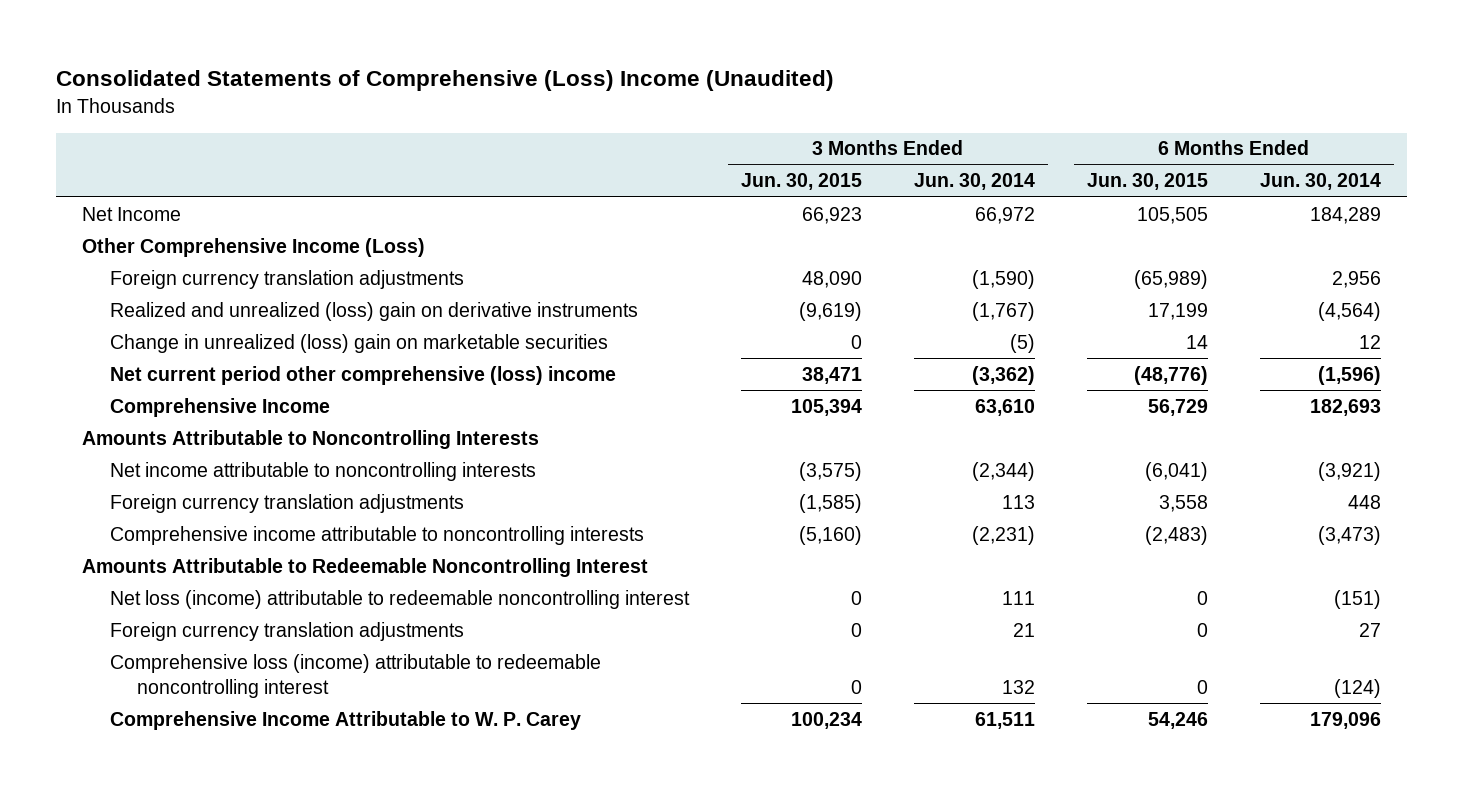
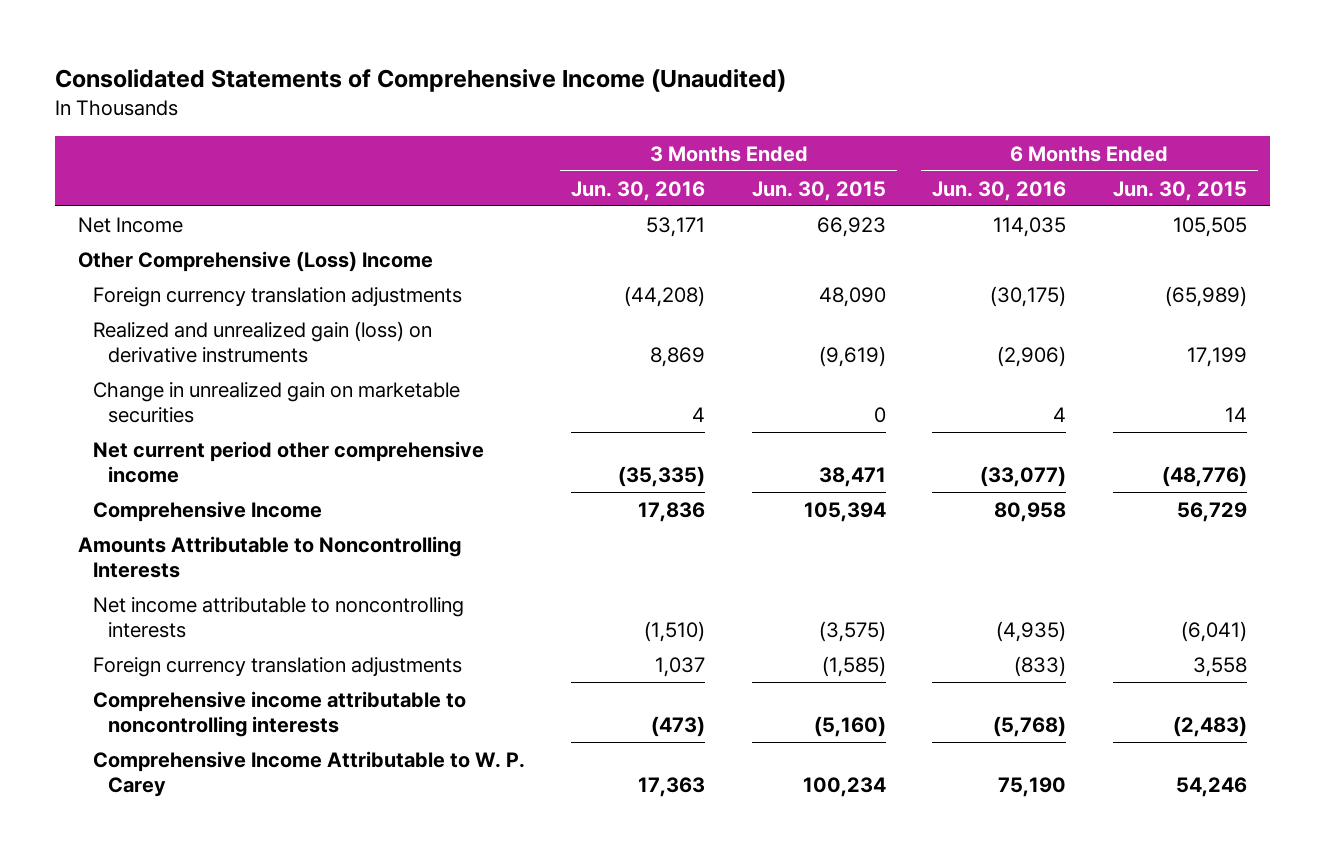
[55,70,834,92] Consolidated Statements of Comprehensive (Loss) Income (Unaudited) -> [54,68,786,92] Consolidated Statements of Comprehensive Income (Unaudited)
[913,173,1035,191] Jun. 30, 2014 -> none
[1260,173,1382,191] Jun. 30, 2014 -> none
none -> [571,180,706,201] Jun. 30, 2016
none -> [932,180,1067,201] Jun. 30, 2016
[81,237,425,257] Other Comprehensive Income (Loss) -> [77,250,433,272] Other Comprehensive (Loss) Income
[109,301,638,321] Realized and unrealized (loss) gain on derivative instruments -> [92,320,432,363] Realized and unrealized gain (loss) on derivative instruments
[109,333,608,353] Change in unrealized (loss) gain on marketable securities -> [92,381,460,423] Change in unrealized gain on marketable securities
[109,365,616,385] Net current period other comprehensive (loss) income -> [92,440,484,483] Net current period other comprehensive income
[81,557,648,577] Amounts Attributable to Redeemable Noncontrolling Interest -> none
[109,589,690,609] Net loss (income) attributable to redeemable noncontrolling interest -> none
[109,621,464,641] Foreign currency translation adjustments -> none
[109,653,601,699] Comprehensive loss (income) attributable to redeemable noncontrolling interest -> none

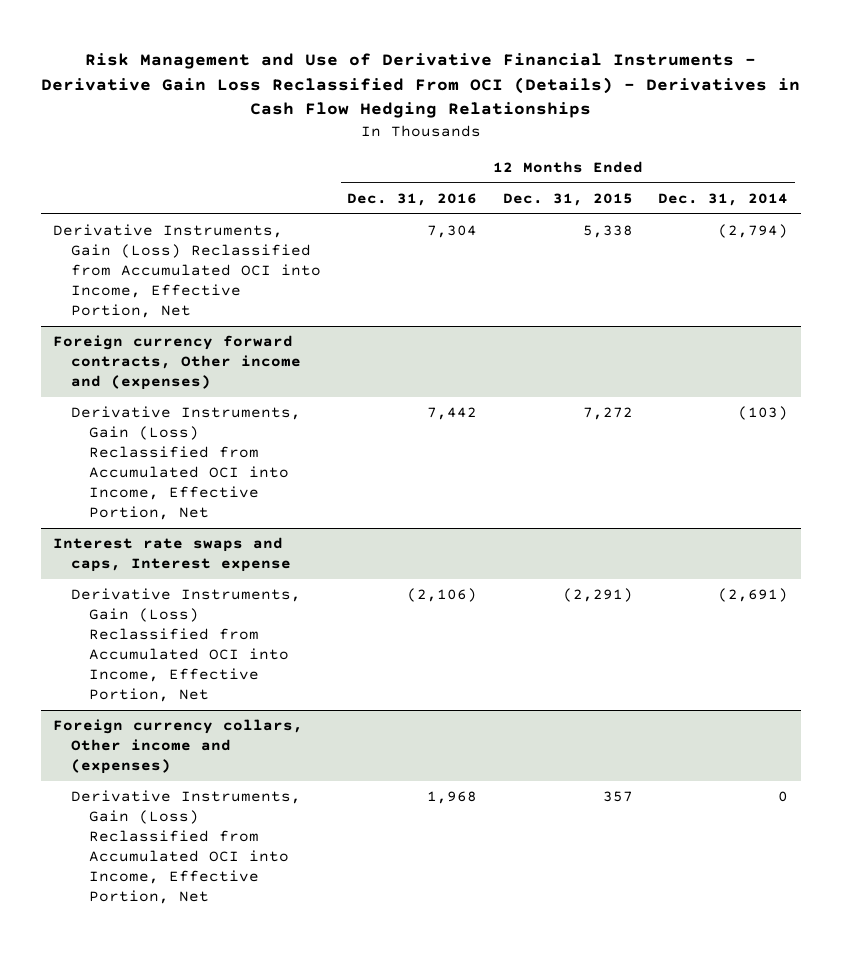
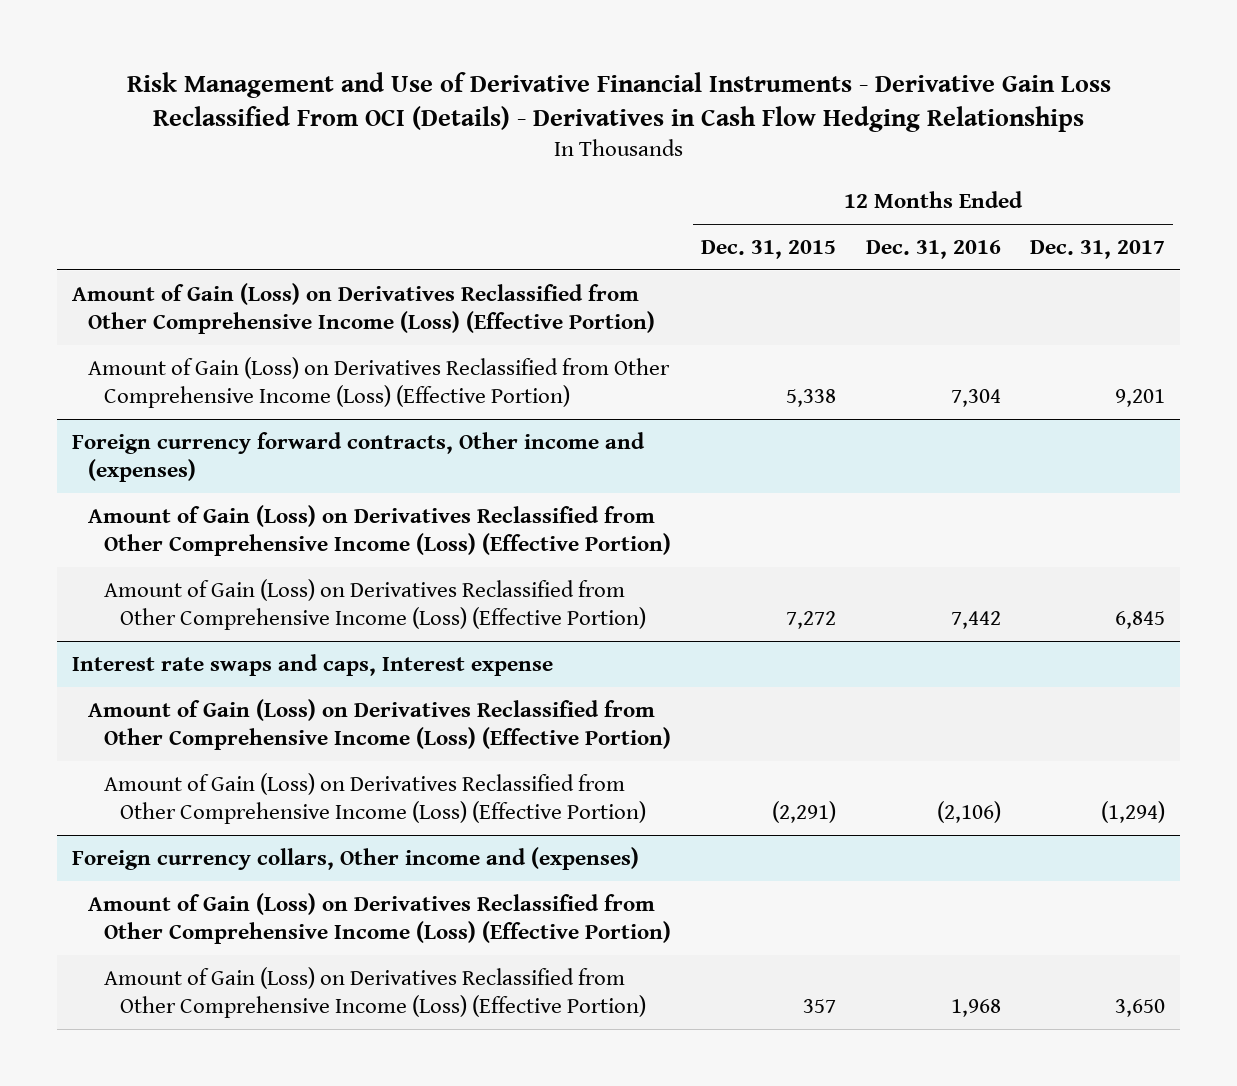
[658,192,789,206] Dec. 31, 2014 -> none
none -> [1030,240,1166,260] Dec. 31, 2017
none -> [71,282,656,334] Amount of Gain (Loss) on Derivatives Reclassified from Other Comprehensive Income (Loss) (Effective Portion)
[53,224,322,318] Derivative Instruments, Gain (Loss) Reclassified from Accumulated OCI into Income, Effective Portion, Net -> [88,356,671,408] Amount of Gain (Loss) on Derivatives Reclassified from Other Comprehensive Income (Loss) (Effective Portion)
none -> [88,504,672,556] Amount of Gain (Loss) on Derivatives Reclassified from Other Comprehensive Income (Loss) (Effective Portion)
[71,406,302,520] Derivative Instruments, Gain (Loss) Reclassified from Accumulated OCI into Income, Effective Portion, Net -> [104,578,647,630] Amount of Gain (Loss) on Derivatives Reclassified from Other Comprehensive Income (Loss) (Effective Portion)
none -> [88,698,672,750] Amount of Gain (Loss) on Derivatives Reclassified from Other Comprehensive Income (Loss) (Effective Portion)
[71,588,302,702] Derivative Instruments, Gain (Loss) Reclassified from Accumulated OCI into Income, Effective Portion, Net -> [104,772,647,824] Amount of Gain (Loss) on Derivatives Reclassified from Other Comprehensive Income (Loss) (Effective Portion)
none -> [88,892,672,944] Amount of Gain (Loss) on Derivatives Reclassified from Other Comprehensive Income (Loss) (Effective Portion)
[71,790,302,904] Derivative Instruments, Gain (Loss) Reclassified from Accumulated OCI into Income, Effective Portion, Net -> [104,966,647,1018] Amount of Gain (Loss) on Derivatives Reclassified from Other Comprehensive Income (Loss) (Effective Portion)

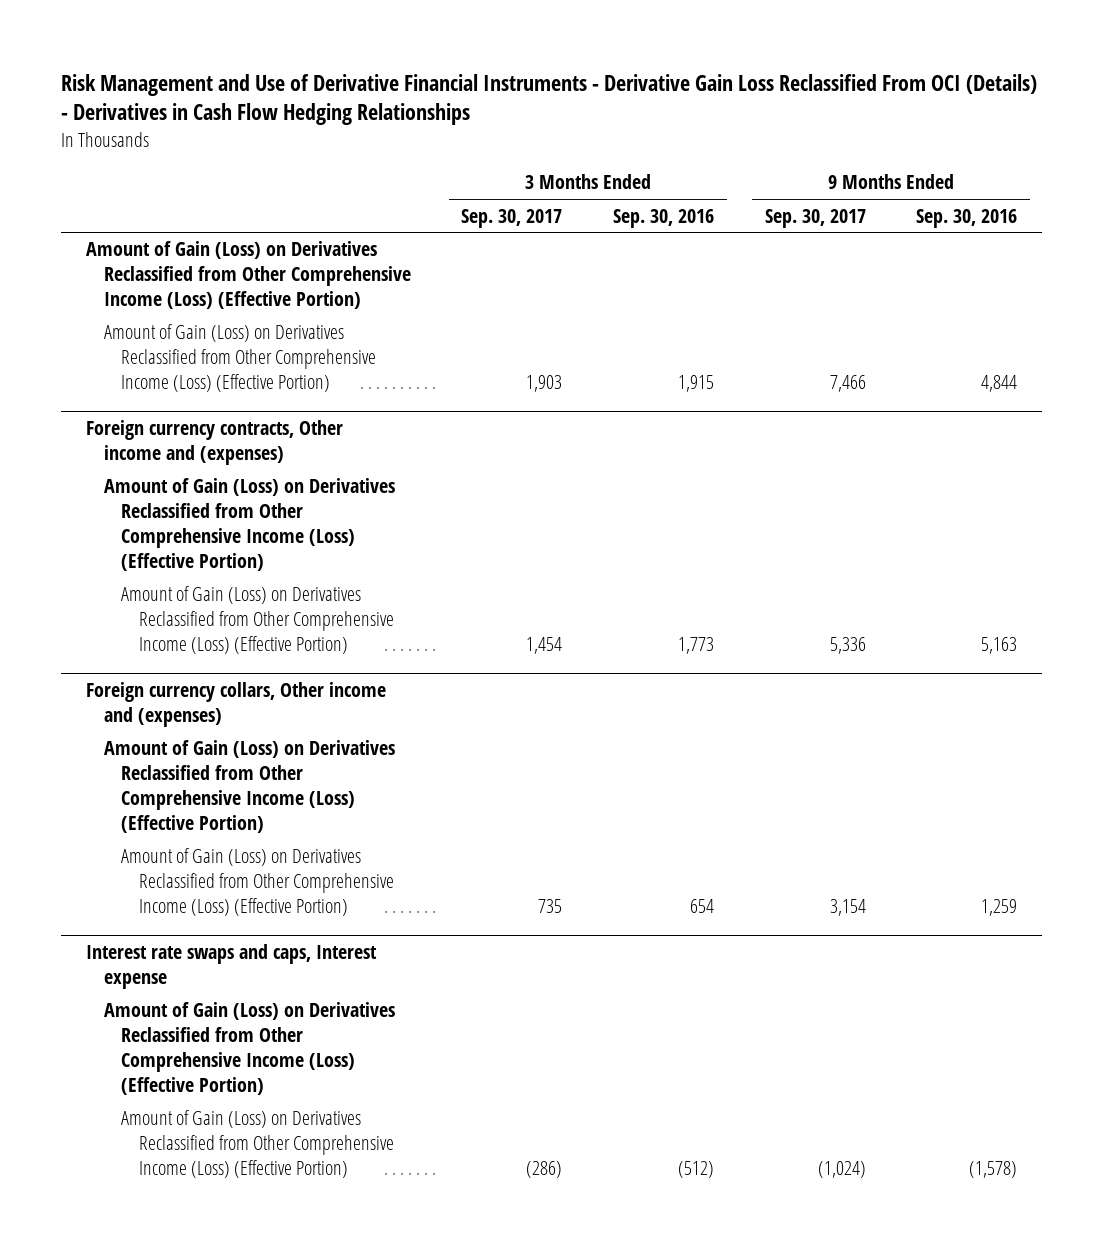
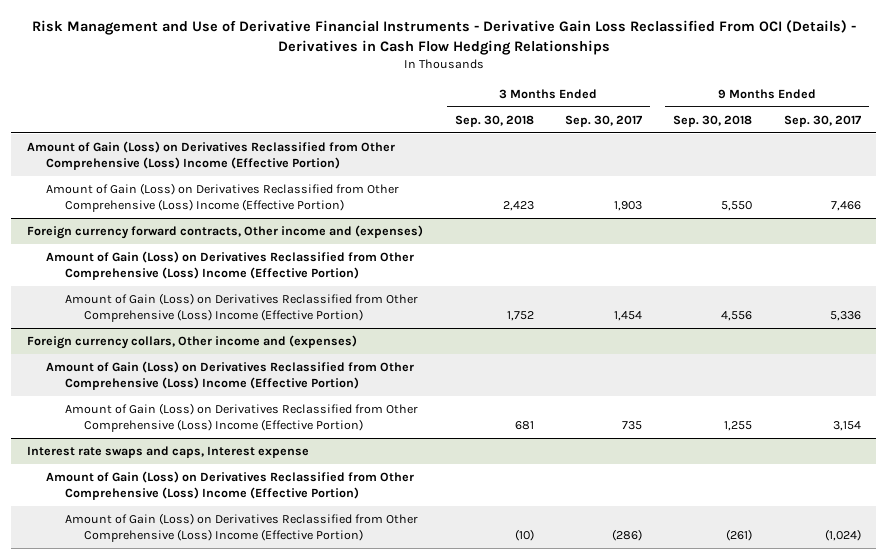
[612,208,714,228] Sep. 30, 2016 -> none
[916,208,1018,228] Sep. 30, 2016 -> none
none -> [454,114,534,127] Sep. 30, 2018
none -> [673,114,753,127] Sep. 30, 2018
[85,241,411,310] Amount of Gain (Loss) on Derivatives Reclassified from Other Comprehensive Income (Loss) (Effective Portion) -> [27,141,396,170] Amount of Gain (Loss) on Derivatives Reclassified from Other Comprehensive (Loss) Income (Effective Portion)
[103,324,377,393] Amount of Gain (Loss) on Derivatives Reclassified from Other Comprehensive Income (Loss) (Effective Portion) -> [46,183,400,212] Amount of Gain (Loss) on Derivatives Reclassified from Other Comprehensive (Loss) Income (Effective Portion)
[85,419,343,465] Foreign currency contracts, Other income and (expenses) -> [27,225,424,240] Foreign currency forward contracts, Other income and (expenses)
[103,478,395,572] Amount of Gain (Loss) on Derivatives Reclassified from Other Comprehensive Income (Loss) (Effective Portion) -> [46,251,415,280] Amount of Gain (Loss) on Derivatives Reclassified from Other Comprehensive (Loss) Income (Effective Portion)
[121,586,395,655] Amount of Gain (Loss) on Derivatives Reclassified from Other Comprehensive Income (Loss) (Effective Portion) -> [64,293,418,322] Amount of Gain (Loss) on Derivatives Reclassified from Other Comprehensive (Loss) Income (Effective Portion)
[103,740,395,834] Amount of Gain (Loss) on Derivatives Reclassified from Other Comprehensive Income (Loss) (Effective Portion) -> [46,361,415,390] Amount of Gain (Loss) on Derivatives Reclassified from Other Comprehensive (Loss) Income (Effective Portion)
[121,848,395,917] Amount of Gain (Loss) on Derivatives Reclassified from Other Comprehensive Income (Loss) (Effective Portion) -> [64,403,418,432] Amount of Gain (Loss) on Derivatives Reclassified from Other Comprehensive (Loss) Income (Effective Portion)
[103,1002,395,1096] Amount of Gain (Loss) on Derivatives Reclassified from Other Comprehensive Income (Loss) (Effective Portion) -> [46,471,415,500] Amount of Gain (Loss) on Derivatives Reclassified from Other Comprehensive (Loss) Income (Effective Portion)
[121,1110,395,1179] Amount of Gain (Loss) on Derivatives Reclassified from Other Comprehensive Income (Loss) (Effective Portion) -> [64,513,418,542] Amount of Gain (Loss) on Derivatives Reclassified from Other Comprehensive (Loss) Income (Effective Portion)

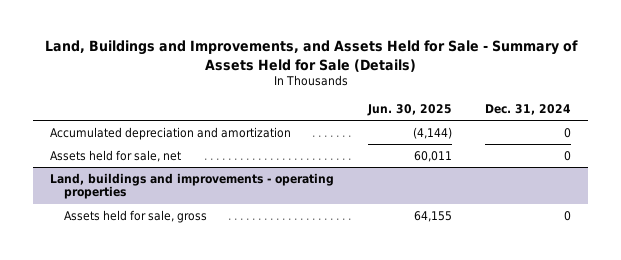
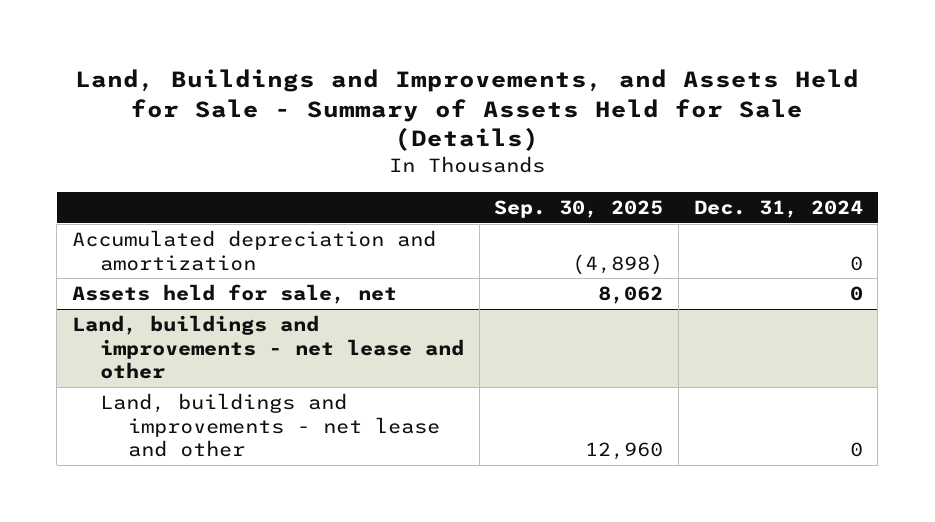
[366,103,452,116] Jun. 30, 2025 -> none
none -> [494,199,664,218] Sep. 30, 2025
[49,172,334,200] Land, buildings and improvements - operating properties -> none
none -> [72,315,464,380] Land, buildings and improvements - net lease and other
[63,209,207,223] Assets held for sale, gross -> [99,393,440,458] Land, buildings and improvements - net lease and other

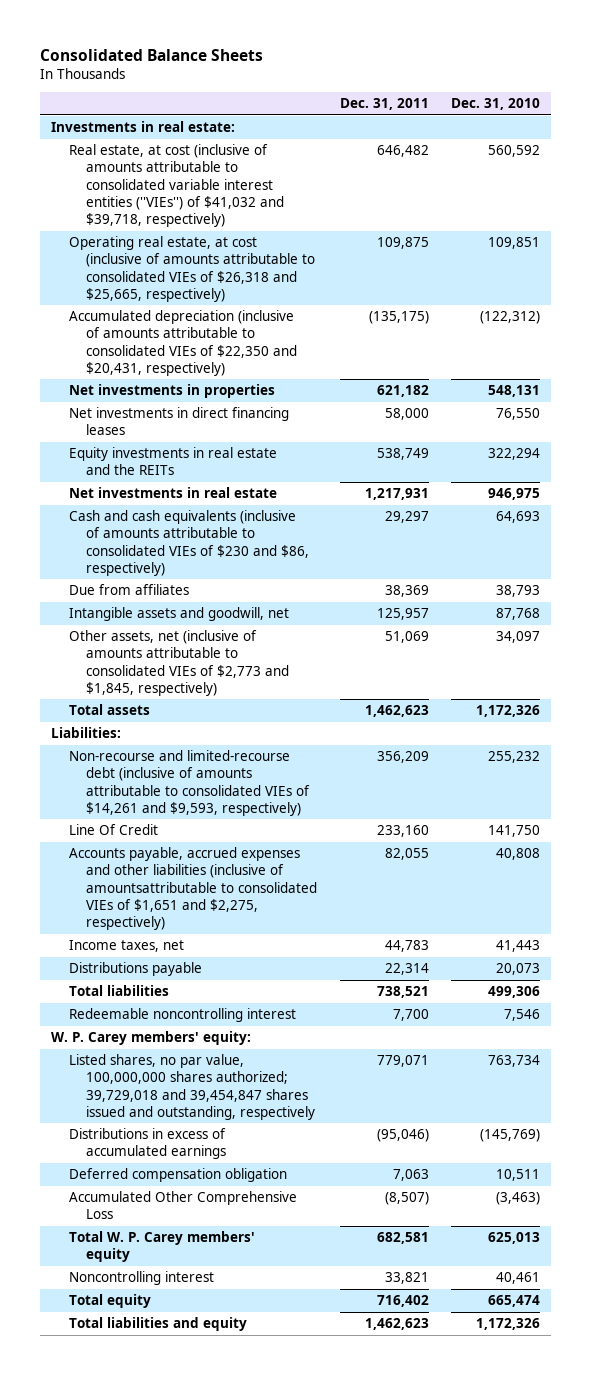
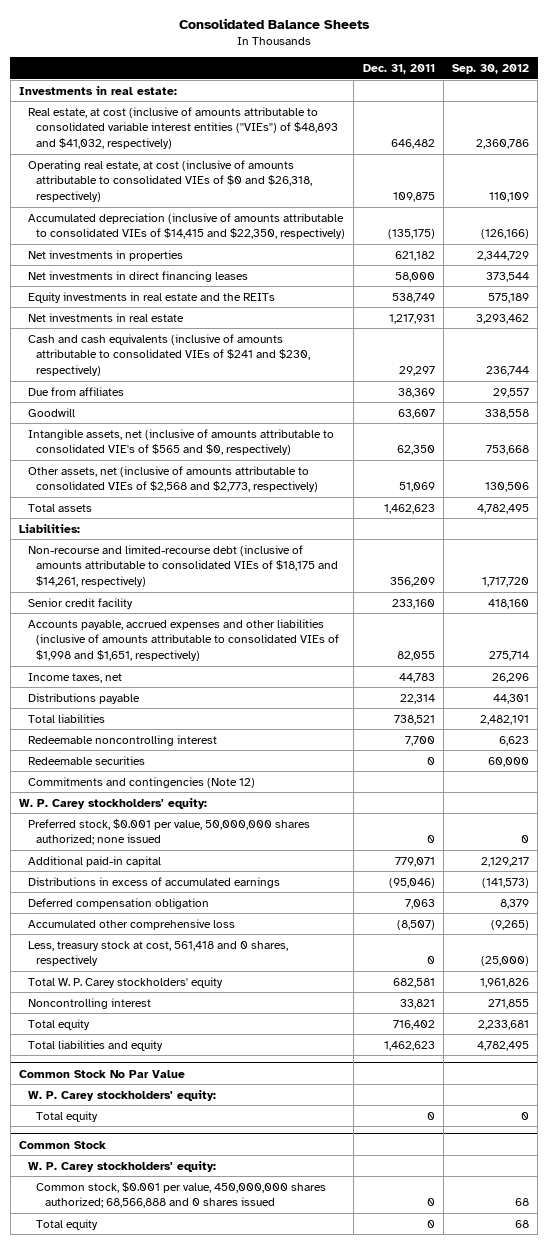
[450,98,540,111] Dec. 31, 2010 -> none
none -> [452,64,530,75] Sep. 30, 2012
[68,144,285,228] Real estate, at cost (inclusive of amounts attributable to consolidated variable interest entities (''VIEs'') of $41,032 and $39,718, respectively) -> [27,106,339,150] Real estate, at cost (inclusive of amounts attributable to consolidated variable interest entities (''VIEs'') of $48,893 and $41,032, respectively)
[68,236,316,302] Operating real estate, at cost (inclusive of amounts attributable to consolidated VIEs of $26,318 and $25,665, respectively) -> [27,159,313,203] Operating real estate, at cost (inclusive of amounts attributable to consolidated VIEs of $0 and $26,318, respectively)
[68,310,298,376] Accumulated depreciation (inclusive of amounts attributable to consolidated VIEs of $22,350 and $20,431, respectively) -> [27,212,346,240] Accumulated depreciation (inclusive of amounts attributable to consolidated VIEs of $14,415 and $22,350, respectively)
[68,510,310,576] Cash and cash equivalents (inclusive of amounts attributable to consolidated VIEs of $230 and $86, respectively) -> [27,333,311,377] Cash and cash equivalents (inclusive of amounts attributable to consolidated VIEs of $241 and $230, respectively)
[68,607,289,622] Intangible assets and goodwill, net -> none
none -> [27,407,75,417] Goodwill
none -> [27,428,334,456] Intangible assets, net (inclusive of amounts attributable to consolidated VIE's of $565 and $0, respectively)
[68,630,290,696] Other assets, net (inclusive of amounts attributable to consolidated VIEs of $2,773 and $1,845, respectively) -> [27,465,319,493] Other assets, net (inclusive of amounts attributable to consolidated VIEs of $2,568 and $2,773, respectively)
[68,750,311,816] Non-recourse and limited-recourse debt (inclusive of amounts attributable to consolidated VIEs of $14,261 and $9,593, respectively) -> [27,544,339,588] Non-recourse and limited-recourse debt (inclusive of amounts attributable to consolidated VIEs of $18,175 and $14,261, respectively)
[68,824,158,836] Line Of Credit -> [27,597,133,609] Senior credit facility
[68,847,318,931] Accounts payable, accrued expenses and other liabilities (inclusive of amountsattributable to consolidated VIEs of $1,651 and $2,275, respectively) -> [27,618,340,662] Accounts payable, accrued expenses and other liabilities (inclusive of amounts attributable to consolidated VIEs of $1,998 and $1,651, respectively)
none -> [27,755,145,765] Redeemable securities
none -> [27,776,255,788] Commitments and contingencies (Note 12)
[51,1031,252,1046] W. P. Carey members' equity: -> [19,797,208,809] W. P. Carey stockholders' equity:
none -> [27,818,310,846] Preferred stock, $0.001 per value, 50,000,000 shares authorized; none issued
[68,1054,316,1120] Listed shares, no par value, 100,000,000 shares authorized; 39,729,018 and 39,454,847 shares issued and outstanding, respectively -> [27,855,161,867] Additional paid-in capital
[68,1191,297,1220] Accumulated Other Comprehensive Loss -> [27,918,235,930] Accumulated other comprehensive loss
none -> [27,940,288,967] Less, treasury stock at cost, 561,418 and 0 shares, respectively
[68,1231,255,1263] Total W. P. Carey members' equity -> [27,976,223,988] Total W. P. Carey stockholders' equity
none -> [19,1069,186,1078] Common Stock No Par Value
none -> [27,1089,216,1101] W. P. Carey stockholders' equity:
none -> [36,1110,99,1122] Total equity
none -> [19,1140,107,1149] Common Stock
none -> [27,1160,216,1172] W. P. Carey stockholders' equity:
none -> [36,1181,327,1209] Common stock, $0.001 per value, 450,000,000 shares authorized; 68,566,888 and 0 shares issued
none -> [36,1218,99,1230] Total equity

